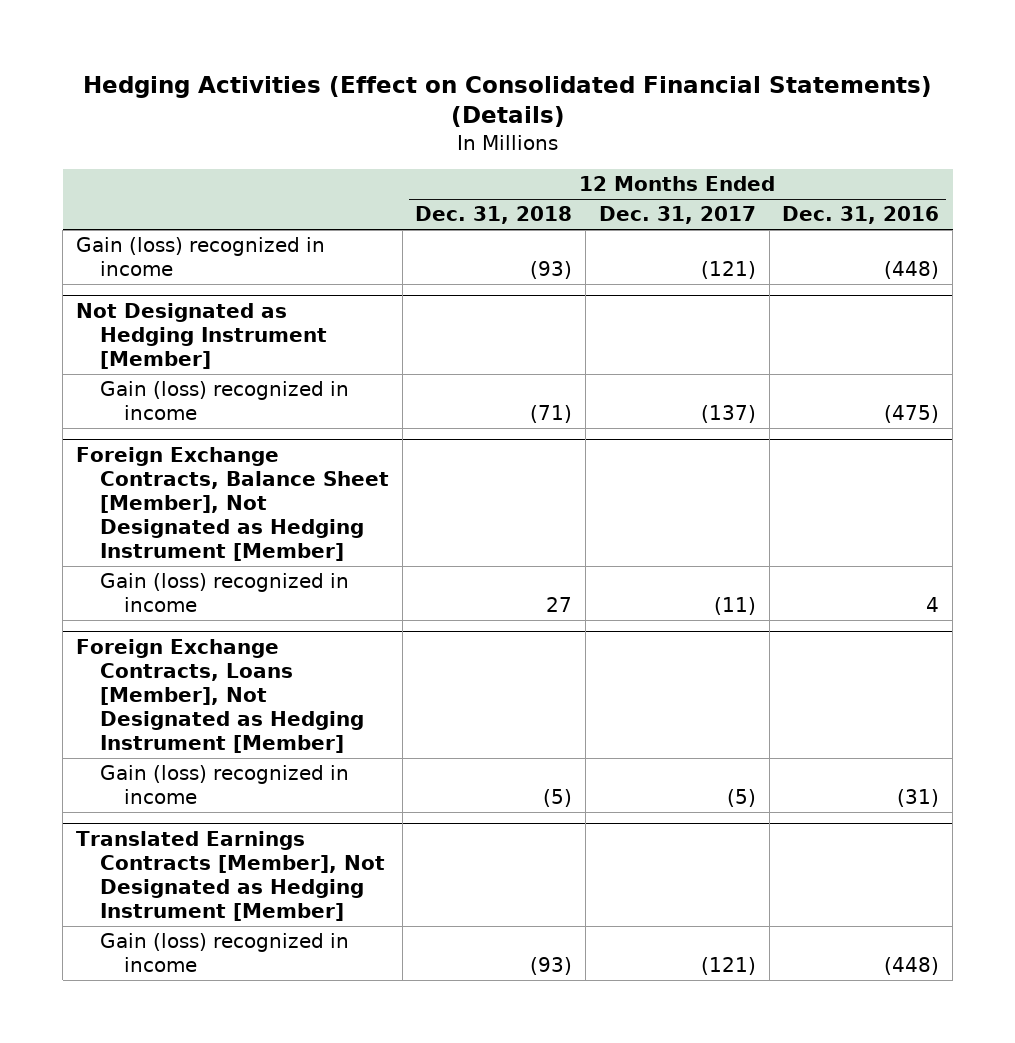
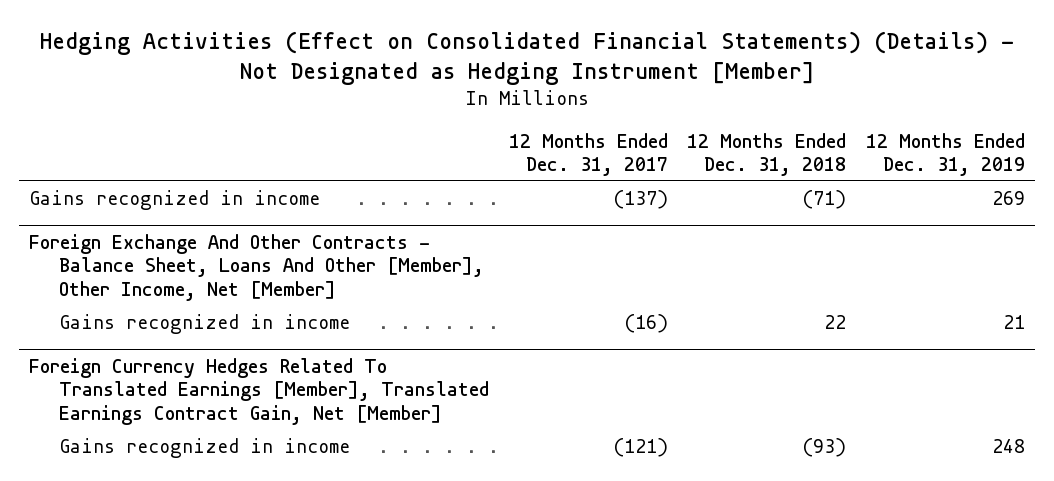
[82,75,932,128] Hedging Activities (Effect on Consolidated Financial Statements) (Details) -> [39,31,1014,86] Hedging Activities (Effect on Consolidated Financial Statements) (Details) - Not Designated as Hedging Instrument [Member]
[782,206,940,225] Dec. 31, 2016 -> none
none -> [866,132,1026,177] 12 Months Ended Dec. 31, 2019
[75,303,328,370] Not Designated as Hedging Instrument [Member] -> none
[75,447,390,561] Foreign Exchange Contracts, Balance Sheet [Member], Not Designated as Hedging Instrument [Member] -> none
[75,639,365,753] Foreign Exchange Contracts, Loans [Member], Not Designated as Hedging Instrument [Member] -> none
[100,765,350,805] Gain (loss) recognized in income -> none
[75,831,386,921] Translated Earnings Contracts [Member], Not Designated as Hedging Instrument [Member] -> none
[100,933,350,973] Gain (loss) recognized in income -> none
[75,237,325,277] Gain (loss) recognized in income -> [28,189,320,210] Gains recognized in income
[530,261,573,280] (93) -> [802,189,847,209] (71)
[700,261,756,280] (121) -> [612,189,668,209] (137)
none -> [28,233,484,302] Foreign Exchange And Other Contracts - Balance Sheet, Loans And Other [Member], Other Income, Net [Member]
[100,381,350,421] Gain (loss) recognized in income -> [58,313,350,334] Gains recognized in income
[530,405,573,424] (71) -> [824,314,847,329] 22
[700,405,756,424] (137) -> [623,313,668,333] (16)
none -> [28,357,489,426] Foreign Currency Hedges Related To Translated Earnings [Member], Translated Earnings Contract Gain, Net [Member]
[100,573,350,613] Gain (loss) recognized in income -> [58,437,350,458] Gains recognized in income
[546,597,573,613] 27 -> [802,437,847,457] (93)
[713,597,756,616] (11) -> [612,437,668,457] (121)

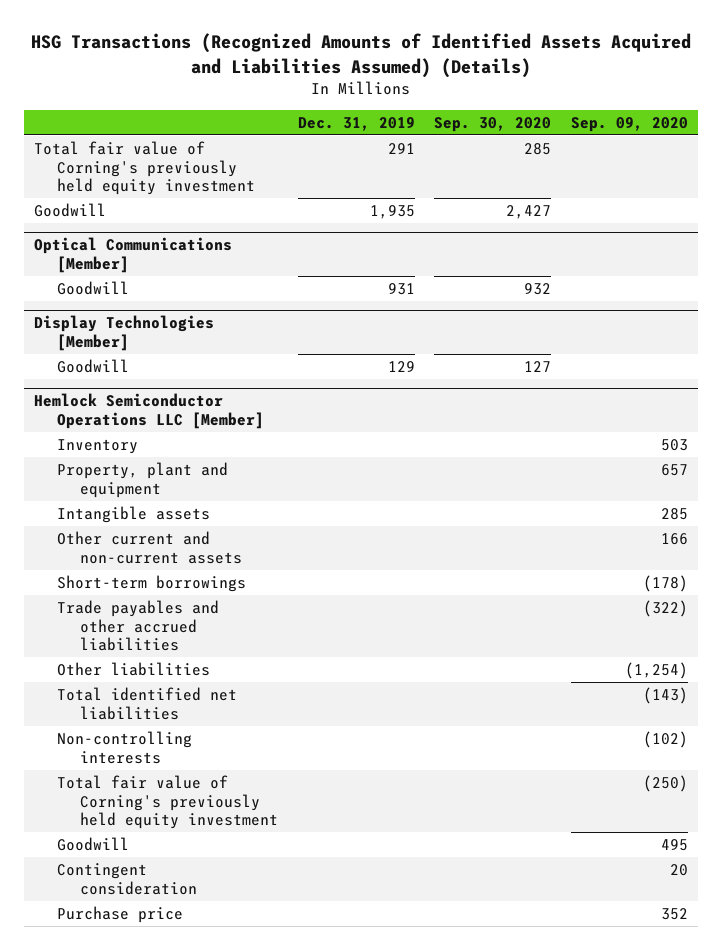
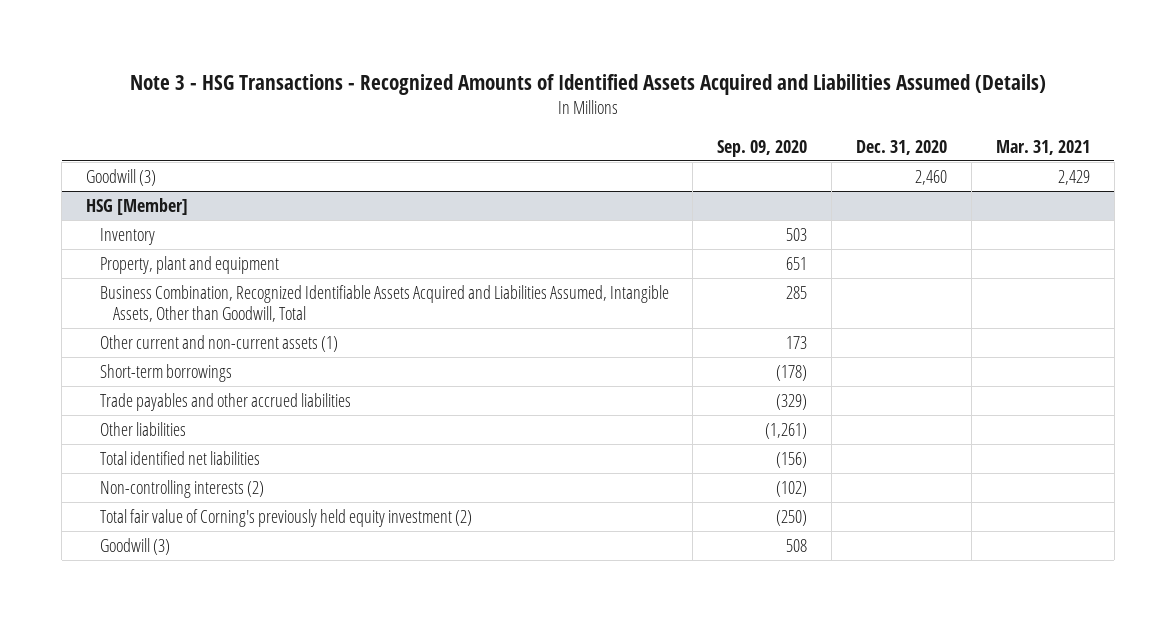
[31,33,692,78] HSG Transactions (Recognized Amounts of Identified Assets Acquired and Liabilities Assumed) (Details) -> [129,73,1046,95] Note 3 - HSG Transactions - Recognized Amounts of Identified Assets Acquired and Liabilities Assumed (Details)
[297,116,415,131] Dec. 31, 2019 -> none
[434,116,552,132] Sep. 30, 2020 -> none
none -> [856,139,948,155] Dec. 31, 2020
none -> [995,139,1090,155] Mar. 31, 2021
[33,141,255,196] Total fair value of Corning's previously held equity investment -> none
[33,237,232,273] Optical Communications [Member] -> none
[56,281,129,296] Goodwill -> none
[33,315,214,351] Display Technologies [Member] -> none
[56,359,129,374] Goodwill -> none
[33,393,264,429] Hemlock Semiconductor Operations LLC [Member] -> none
[33,203,106,218] Goodwill -> [86,168,157,186] Goodwill (3)
none -> [86,197,189,215] HSG [Member]
[661,464,689,477] 657 -> [786,256,808,270] 651
[56,506,210,524] Intangible assets -> [99,284,669,322] Business Combination, Recognized Identifiable Assets Acquired and Liabilities Assumed, Intangible Assets, Other than Goodwill, Total
[56,531,242,564] Other current and non-current assets -> [99,334,338,352] Other current and non-current assets (1)
[661,533,689,546] 166 -> [786,335,808,349] 173
[56,863,197,895] Contingent consideration -> none
[56,906,183,924] Purchase price -> none
[643,600,689,618] (322) -> [776,393,808,410] (329)
[625,662,689,680] (1,254) -> [765,422,808,439] (1,261)
[643,687,689,705] (143) -> [776,451,808,468] (156)
[56,731,192,764] Non-controlling interests -> [99,479,264,498] Non-controlling interests (2)
[56,775,278,830] Total fair value of Corning's previously held equity investment -> [99,508,472,527] Total fair value of Corning's previously held equity investment (2)
[56,837,129,852] Goodwill -> [99,537,170,555] Goodwill (3)
[661,839,689,852] 495 -> [786,538,808,552] 508

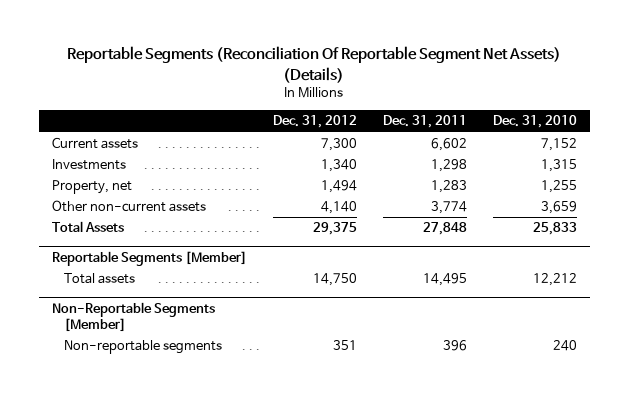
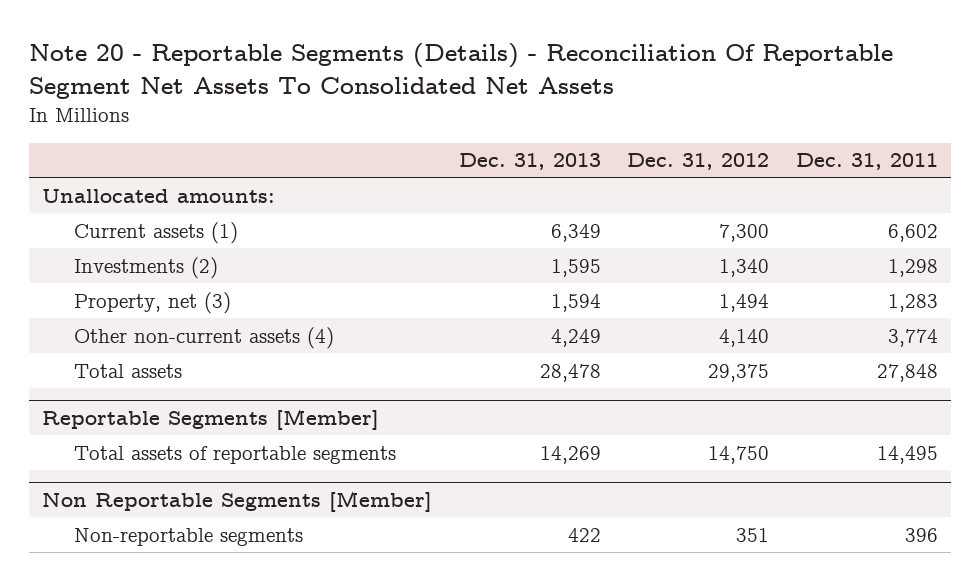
[67,46,562,83] Reportable Segments (Reconciliation Of Reportable Segment Net Assets) (Details) -> [28,43,893,99] Note 20 - Reportable Segments (Details) - Reconciliation Of Reportable Segment Net Assets To Consolidated Net Assets
[492,115,577,129] Dec. 31, 2010 -> none
none -> [458,153,601,171] Dec. 31, 2013
none -> [41,188,275,203] Unallocated amounts:
[52,137,139,150] Current assets -> [73,221,238,244] Current assets (1)
[52,159,127,171] Investments -> [73,256,218,279] Investments (2)
[52,180,133,195] Property, net -> [73,291,231,314] Property, net (3)
[52,200,207,213] Other non-current assets -> [73,326,334,349] Other non-current assets (4)
[52,221,125,233] Total Assets -> [73,363,182,378] Total assets
[64,273,136,285] Total assets -> [73,445,396,464] Total assets of reportable segments
[52,301,216,332] Non-Reportable Segments [Member] -> [41,490,432,512] Non Reportable Segments [Member]

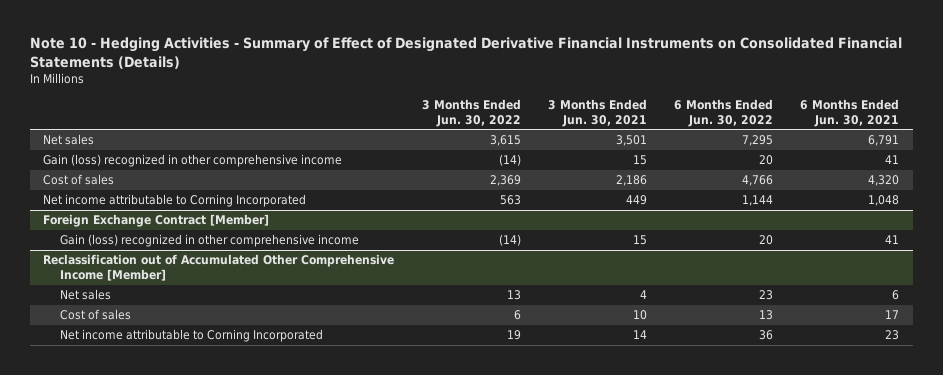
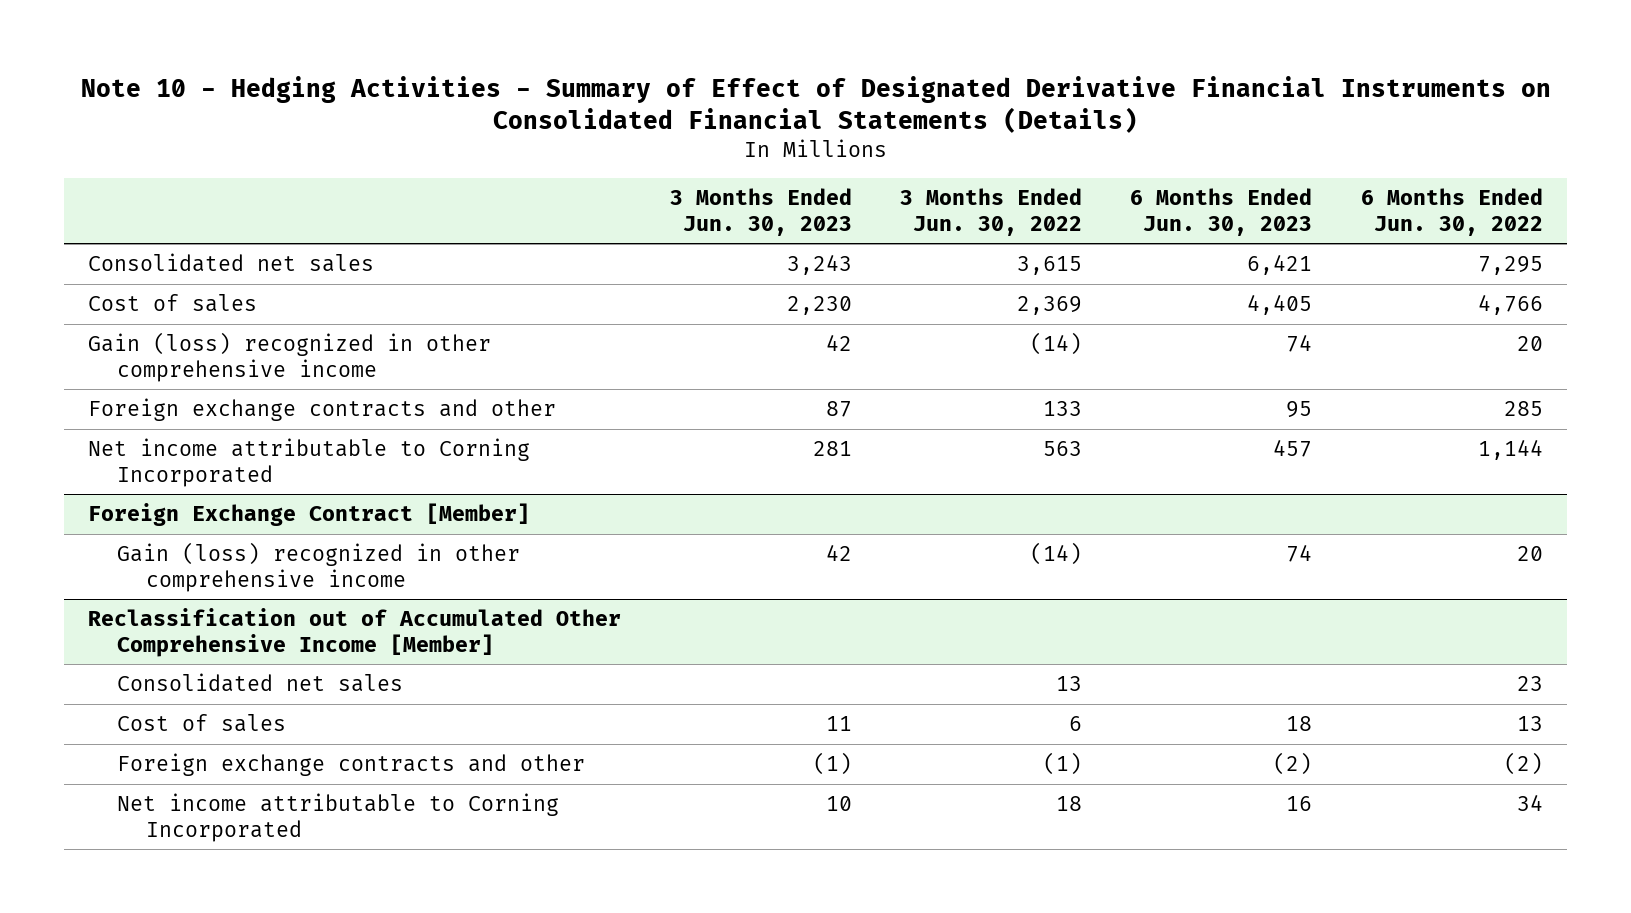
[547,98,647,127] 3 Months Ended Jun. 30, 2021 -> none
[800,98,900,127] 6 Months Ended Jun. 30, 2021 -> none
none -> [669,187,852,236] 3 Months Ended Jun. 30, 2023
none -> [1130,187,1313,236] 6 Months Ended Jun. 30, 2023
[43,134,95,146] Net sales -> [88,253,375,273] Consolidated net sales
[43,154,343,168] Gain (loss) recognized in other comprehensive income -> [88,332,492,382] Gain (loss) recognized in other comprehensive income
none -> [88,398,557,422] Foreign exchange contracts and other
[60,289,112,301] Net sales -> [117,673,404,693] Consolidated net sales
none -> [117,753,586,777] Foreign exchange contracts and other
[506,330,521,341] 19 -> [1056,796,1083,812] 18
[759,330,774,341] 36 -> [1516,794,1543,812] 34

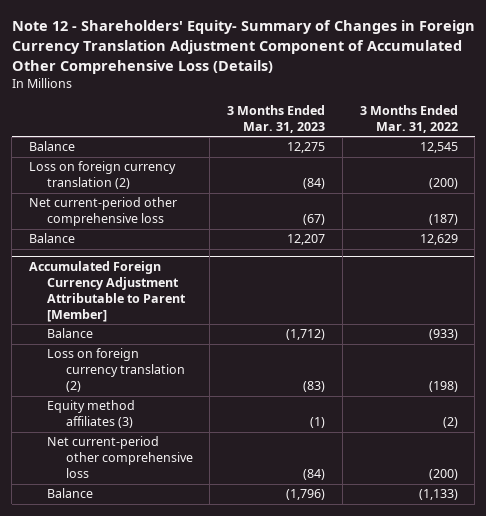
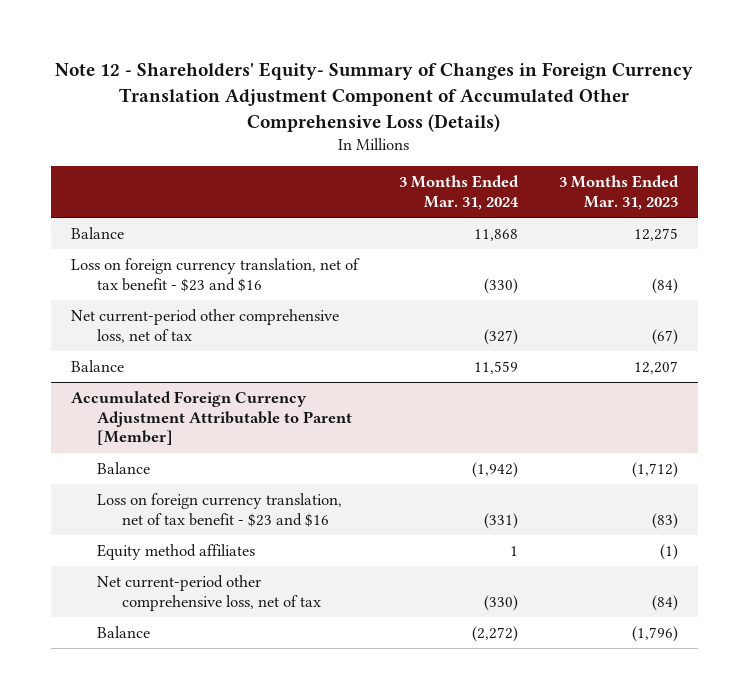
[359,105,458,134] 3 Months Ended Mar. 31, 2022 -> none
none -> [398,175,519,210] 3 Months Ended Mar. 31, 2024
[28,161,176,190] Loss on foreign currency translation (2) -> [71,257,361,292] Loss on foreign currency translation, net of tax benefit - $23 and $16
[28,197,177,227] Net current-period other comprehensive loss -> [71,308,340,343] Net current-period other comprehensive loss, net of tax
[47,348,185,393] Loss on foreign currency translation (2) -> [96,492,342,527] Loss on foreign currency translation, net of tax benefit - $23 and $16
[47,400,136,429] Equity method affiliates (3) -> [96,543,255,560] Equity method affiliates
[47,436,193,479] Net current-period other comprehensive loss -> [96,574,322,611] Net current-period other comprehensive loss, net of tax

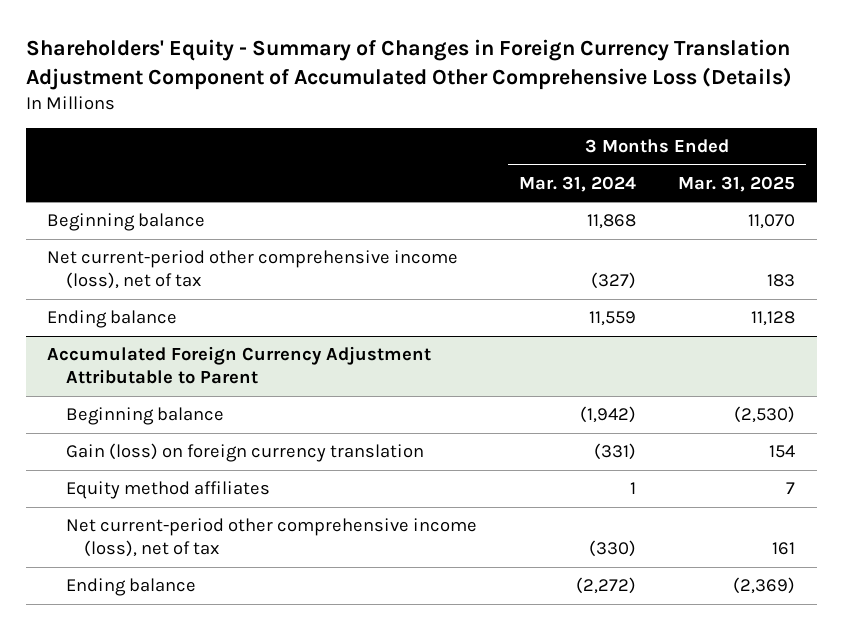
[55,62,694,132] Note 12 - Shareholders' Equity- Summary of Changes in Foreign Currency Translation Adjustment Component of Accumulated Other Comprehensive Loss (Details) -> [26,39,793,91] Shareholders' Equity - Summary of Changes in Foreign Currency Translation Adjustment Component of Accumulated Other Comprehensive Loss (Details)
[558,175,679,210] 3 Months Ended Mar. 31, 2023 -> none
none -> [678,175,796,192] Mar. 31, 2025
[71,257,361,292] Loss on foreign currency translation, net of tax benefit - $23 and $16 -> none
[71,226,125,239] Balance -> [47,213,206,232] Beginning balance
[71,308,340,343] Net current-period other comprehensive loss, net of tax -> [47,250,459,290] Net current-period other comprehensive income (loss), net of tax
[71,359,125,372] Balance -> [47,310,178,329] Ending balance
[71,390,352,446] Accumulated Foreign Currency Adjustment Attributable to Parent [Member] -> [47,346,432,385] Accumulated Foreign Currency Adjustment Attributable to Parent
[96,461,150,474] Balance -> [65,407,224,426] Beginning balance
[96,492,342,527] Loss on foreign currency translation, net of tax benefit - $23 and $16 -> [65,443,424,463] Gain (loss) on foreign currency translation
[96,574,322,611] Net current-period other comprehensive loss, net of tax -> [65,518,477,558] Net current-period other comprehensive income (loss), net of tax
[96,625,150,638] Balance -> [65,578,196,597] Ending balance

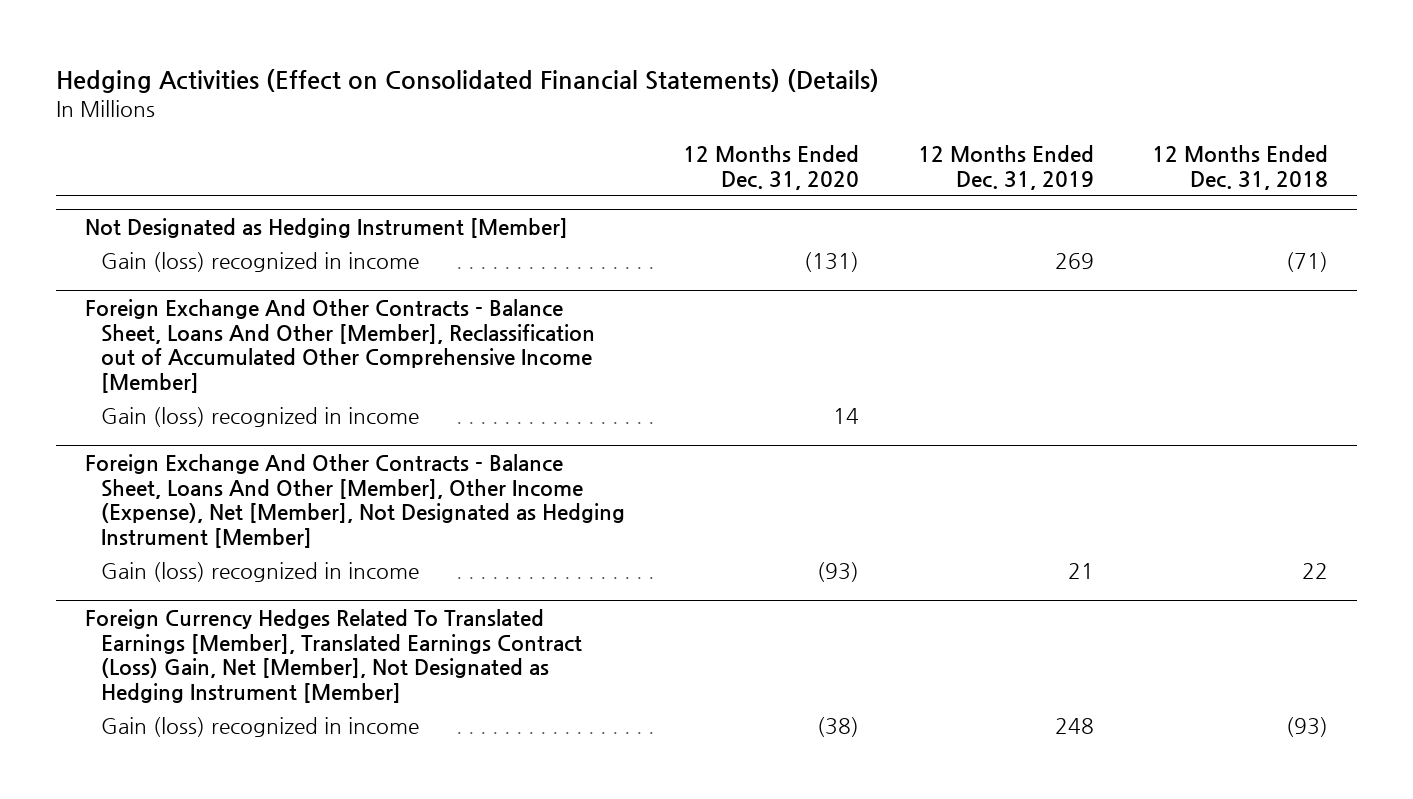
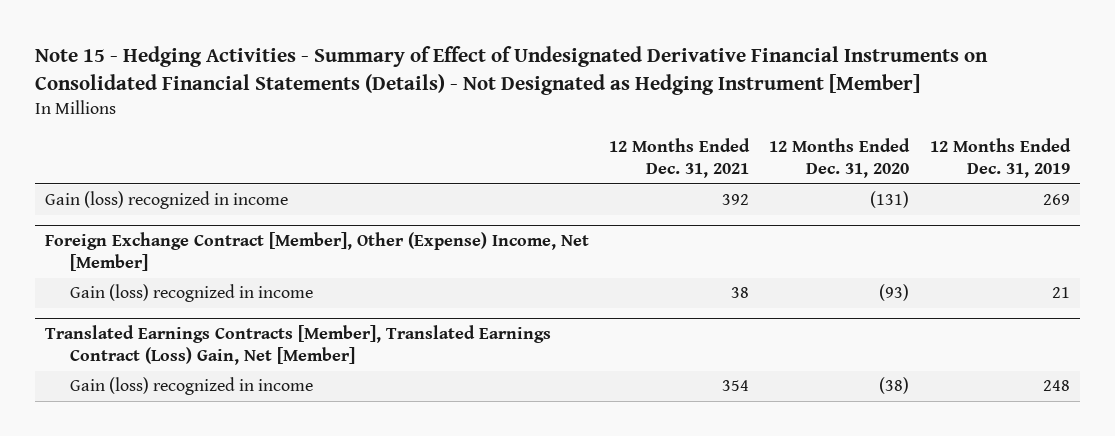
[55,68,879,93] Hedging Activities (Effect on Consolidated Financial Statements) (Details) -> [34,46,988,96] Note 15 - Hedging Activities - Summary of Effect of Undesignated Derivative Financial Instruments on Consolidated Financial Statements (Details) - Not Designated as Hedging Instrument [Member]
[1151,145,1328,191] 12 Months Ended Dec. 31, 2018 -> none
none -> [609,138,751,179] 12 Months Ended Dec. 31, 2021
[84,217,568,238] Not Designated as Hedging Instrument [Member] -> none
[84,298,596,394] Foreign Exchange And Other Contracts - Balance Sheet, Loans And Other [Member], Reclassification out of Accumulated Other Comprehensive Income [Member] -> none
[101,407,420,428] Gain (loss) recognized in income -> none
[84,453,626,549] Foreign Exchange And Other Contracts - Balance Sheet, Loans And Other [Member], Other Income (Expense), Net [Member], Not Designated as Hedging Instrument [Member] -> none
none -> [44,232,589,272] Foreign Exchange Contract [Member], Other (Expense) Income, Net [Member]
[84,608,583,704] Foreign Currency Hedges Related To Translated Earnings [Member], Translated Earnings Contract (Loss) Gain, Net [Member], Not Designated as Hedging Instrument [Member] -> none
none -> [44,325,551,366] Translated Earnings Contracts [Member], Translated Earnings Contract (Loss) Gain, Net [Member]

